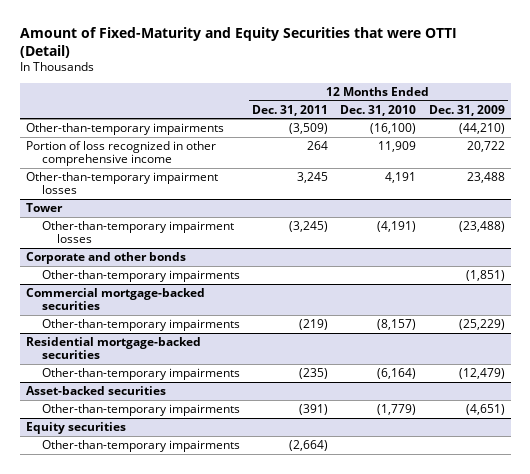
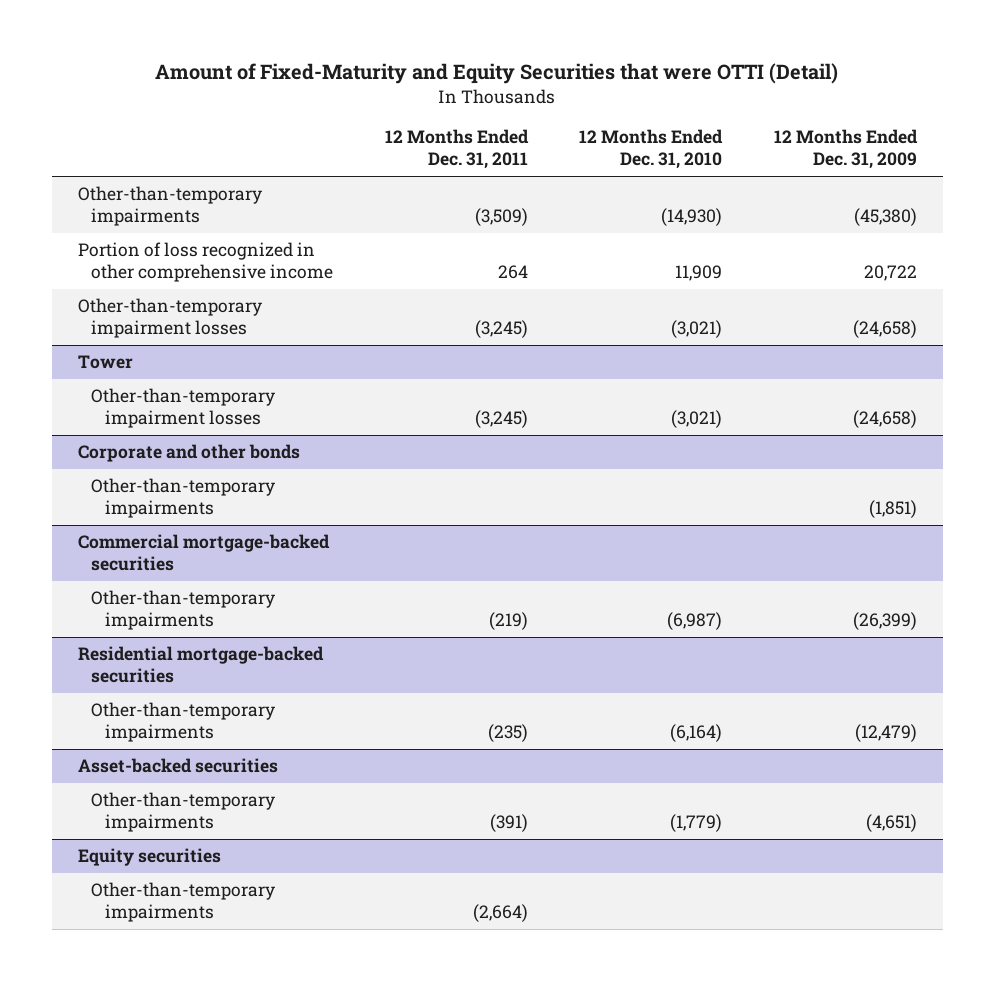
[370,122,417,134] (16,100) -> [661,208,723,227] (14,930)
[458,122,505,134] (44,210) -> [853,208,917,227] (45,380)
[296,171,328,183] 3,245 -> [474,320,528,339] (3,245)
[385,171,417,183] 4,191 -> [671,320,723,339] (3,021)
[466,171,505,183] 23,488 -> [852,320,917,339] (24,658)
[377,220,417,232] (4,191) -> [671,410,723,429] (3,021)
[458,220,505,232] (23,488) -> [852,410,917,429] (24,658)
[377,318,417,330] (8,157) -> [667,612,723,631] (6,987)
[458,318,505,330] (25,229) -> [852,612,917,631] (26,399)

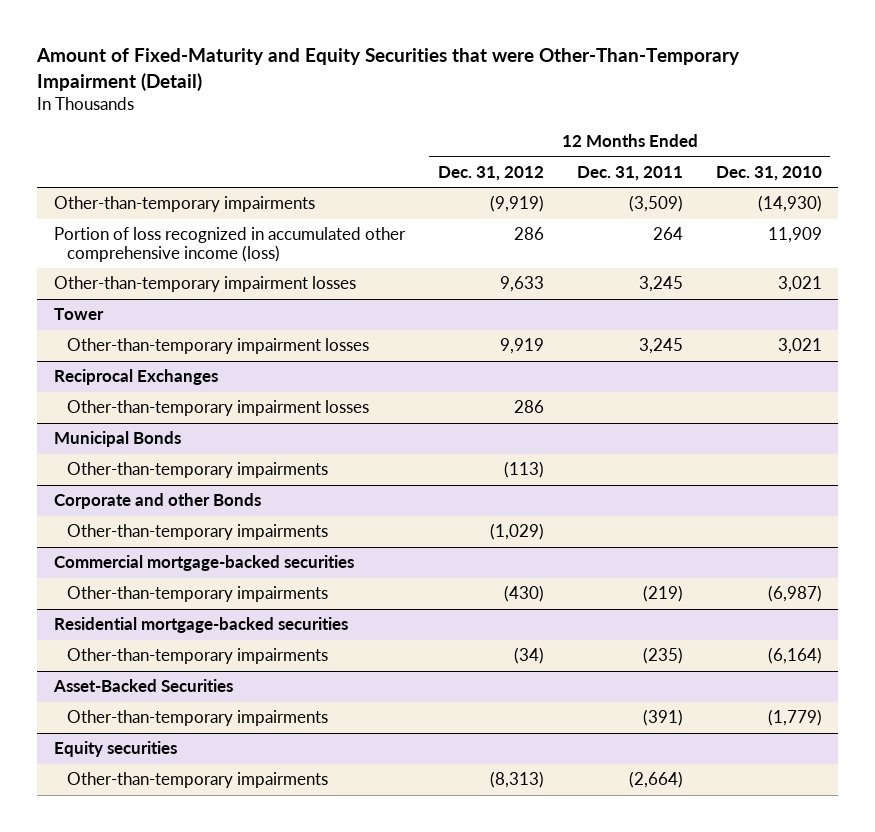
[155,63,839,85] Amount of Fixed-Maturity and Equity Securities that were OTTI (Detail) -> [36,48,741,91] Amount of Fixed-Maturity and Equity Securities that were Other-Than-Temporary Impairment (Detail)
[773,129,918,170] 12 Months Ended Dec. 31, 2009 -> none
none -> [437,165,544,181] Dec. 31, 2012
[77,242,334,283] Portion of loss recognized in other comprehensive income -> [53,227,406,262] Portion of loss recognized in accumulated other comprehensive income (loss)
[474,320,528,339] (3,245) -> [638,276,683,293] 3,245
[671,320,723,339] (3,021) -> [777,276,822,293] 3,021
[77,444,300,463] Corporate and other bonds -> none
[474,410,528,429] (3,245) -> [638,338,683,355] 3,245
[671,410,723,429] (3,021) -> [777,338,822,355] 3,021
none -> [53,369,218,386] Reciprocal Exchanges
none -> [67,400,370,417] Other-than-temporary impairment losses
none -> [53,431,181,448] Municipal Bonds
none -> [53,493,261,510] Corporate and other Bonds
none -> [67,524,329,541] Other-than-temporary impairments
[77,758,278,774] Asset-backed securities -> [52,679,233,693] Asset-Backed Securities

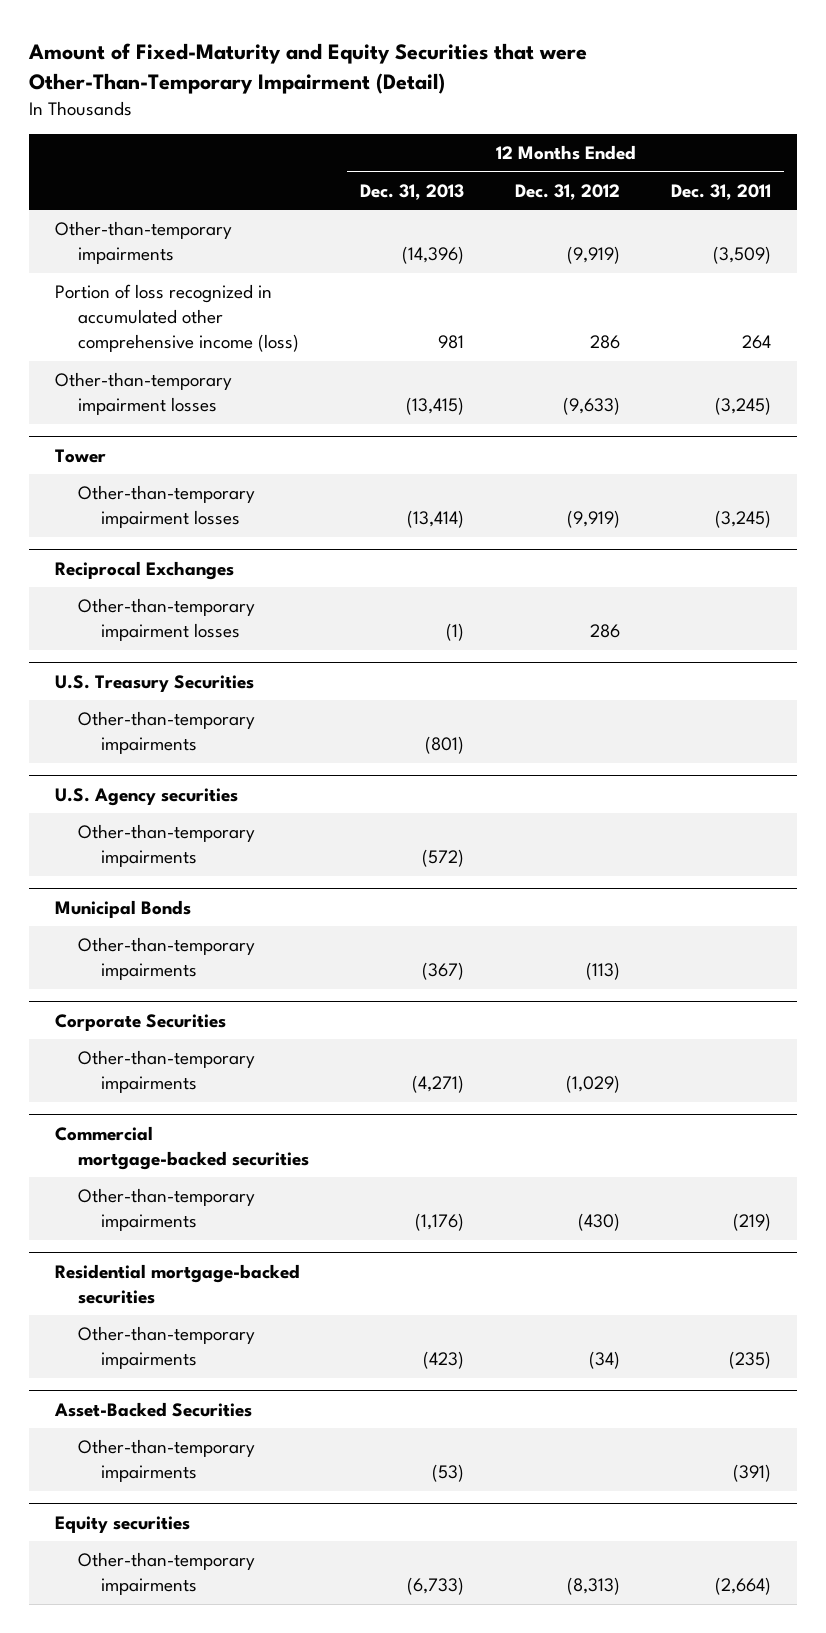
[715,165,822,181] Dec. 31, 2010 -> none
none -> [360,184,465,201] Dec. 31, 2013
[499,276,544,293] 9,633 -> [563,397,621,416] (9,633)
[638,276,683,293] 3,245 -> [715,397,772,416] (3,245)
[499,338,544,355] 9,919 -> [567,510,621,529] (9,919)
[638,338,683,355] 3,245 -> [715,510,772,529] (3,245)
none -> [54,674,254,692] U.S. Treasury Securities
none -> [78,711,256,755] Other-than-temporary impairments
none -> [54,787,238,806] U.S. Agency securities
none -> [78,824,256,868] Other-than-temporary impairments
[53,493,261,510] Corporate and other Bonds -> none
none -> [54,1013,226,1031] Corporate Securities

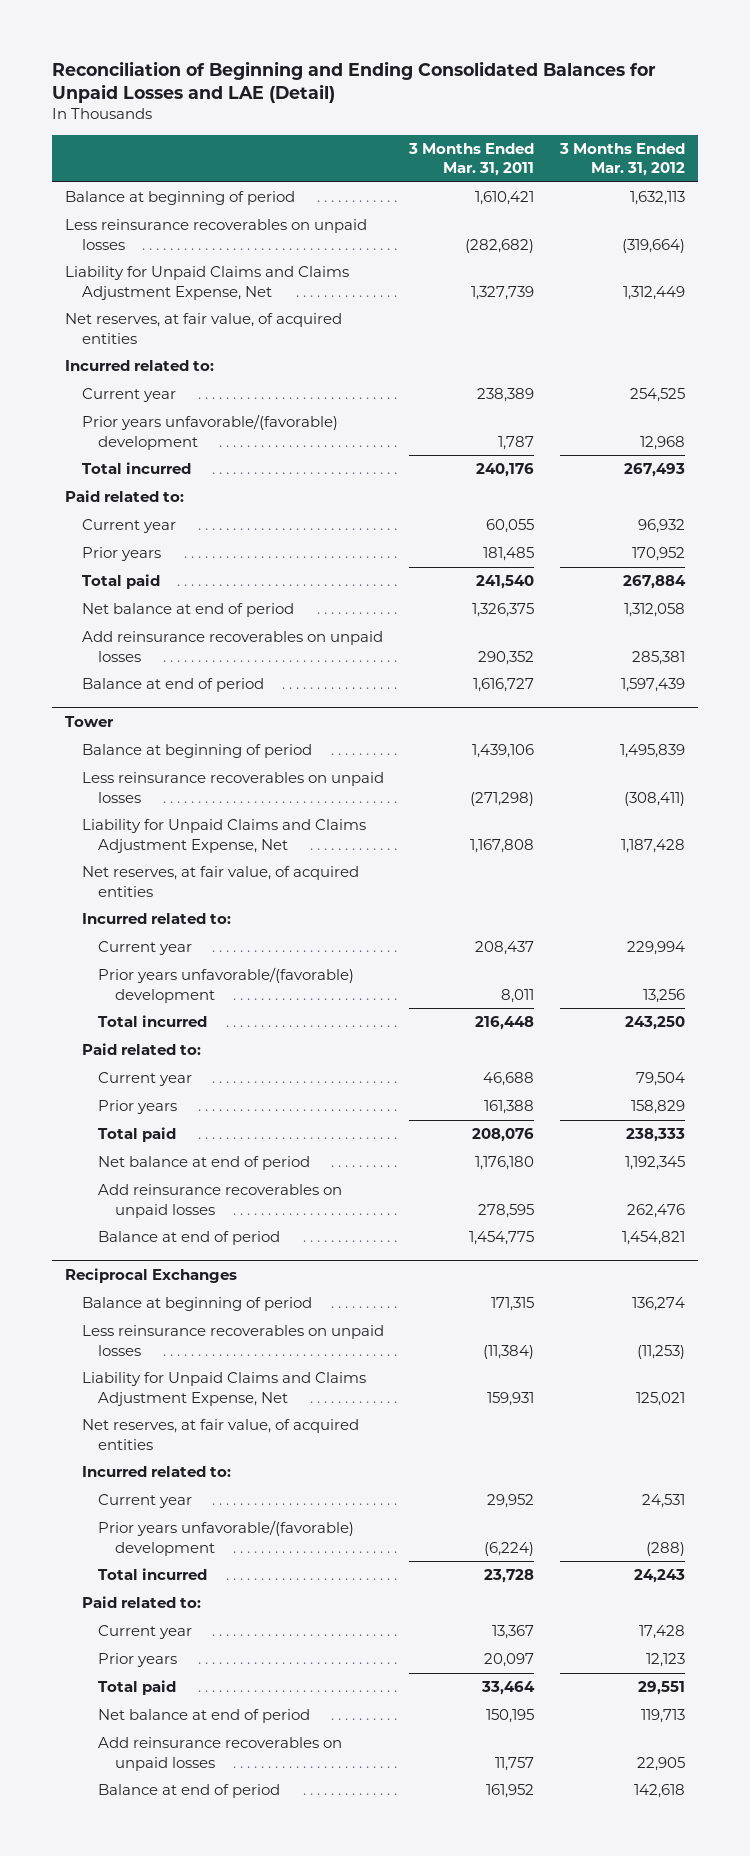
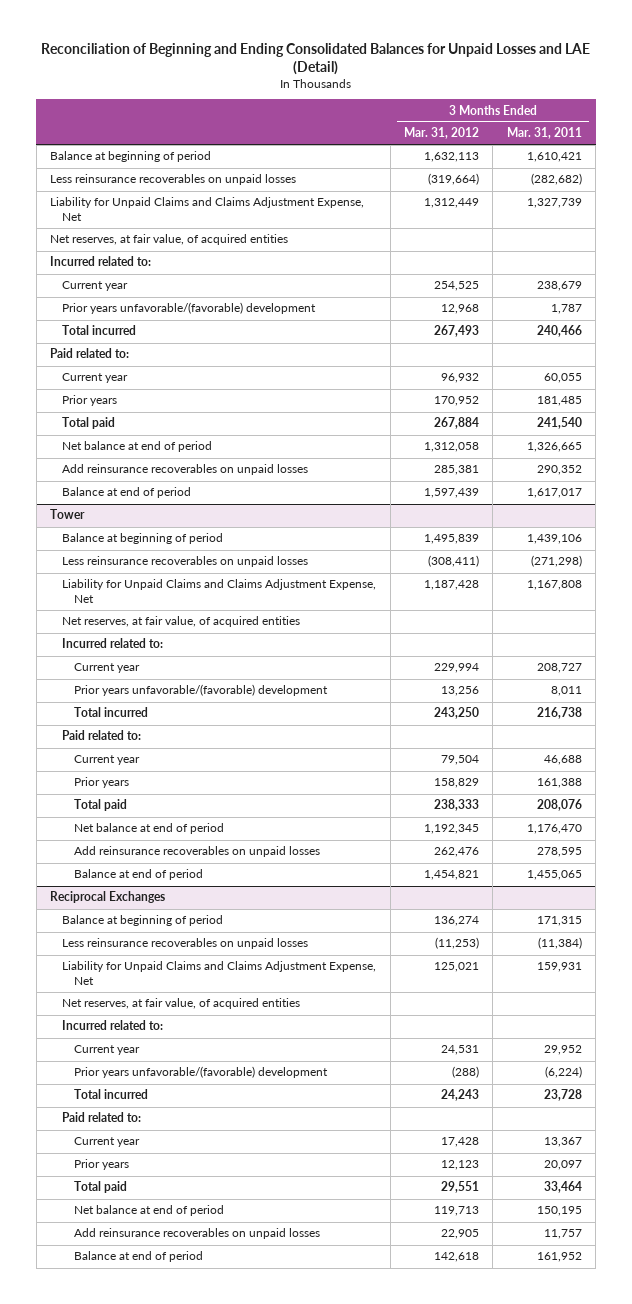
[477,388,535,403] 238,389 -> [536,281,582,292] 238,679
[476,463,535,478] 240,176 -> [536,325,582,338] 240,466
[472,603,535,618] 1,326,375 -> [526,442,582,453] 1,326,665
[473,678,535,693] 1,616,727 -> [526,488,582,499] 1,617,017
[475,941,535,956] 208,437 -> [536,663,582,674] 208,727
[475,1016,535,1031] 216,448 -> [536,707,582,720] 216,738
[475,1156,535,1171] 1,176,180 -> [526,824,582,835] 1,176,470
[469,1231,535,1246] 1,454,775 -> [526,870,582,881] 1,455,065

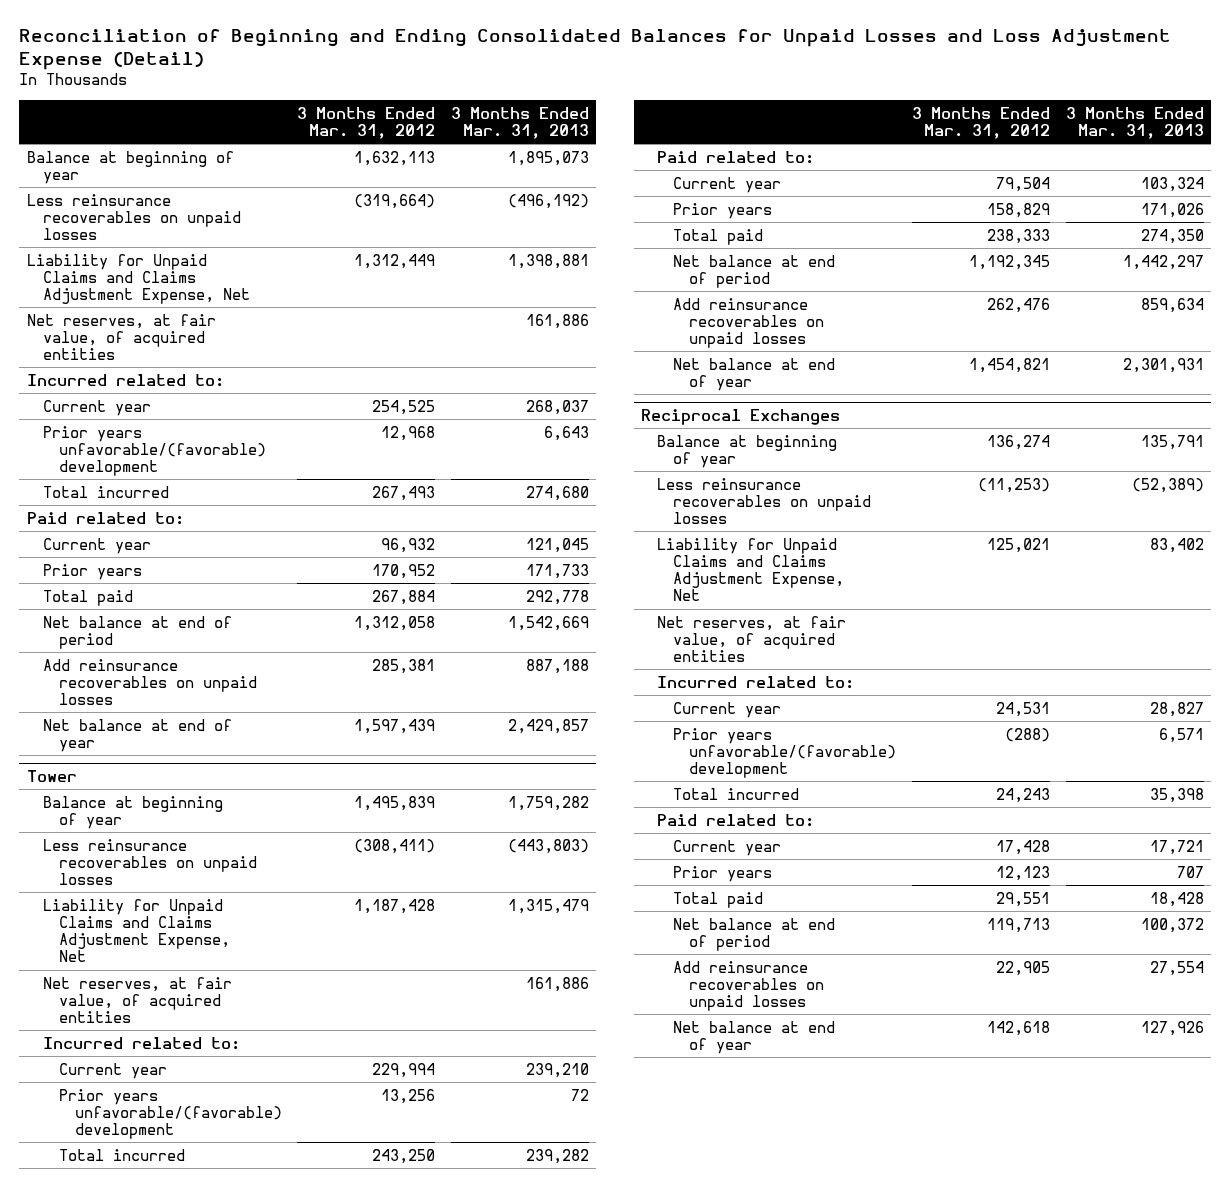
[40,43,590,76] Reconciliation of Beginning and Ending Consolidated Balances for Unpaid Losses and LAE (Detail) -> [18,28,1171,71] Reconciliation of Beginning and Ending Consolidated Balances for Unpaid Losses and Loss Adjustment Expense (Detail)
[506,127,582,140] Mar. 31, 2011 -> none
none -> [450,106,589,139] 3 Months Ended Mar. 31, 2013
[50,151,212,163] Balance at beginning of period -> [26,150,234,184] Balance at beginning of year
[62,487,192,499] Balance at end of period -> [42,718,232,752] Net balance at end of year
[62,533,224,545] Balance at beginning of period -> [42,795,223,829] Balance at beginning of year
[74,869,204,881] Balance at end of period -> [673,357,836,391] Net balance at end of year
[62,915,224,927] Balance at beginning of period -> [657,434,838,468] Balance at beginning of year
[74,1251,204,1263] Balance at end of period -> [673,1020,836,1054] Net balance at end of year

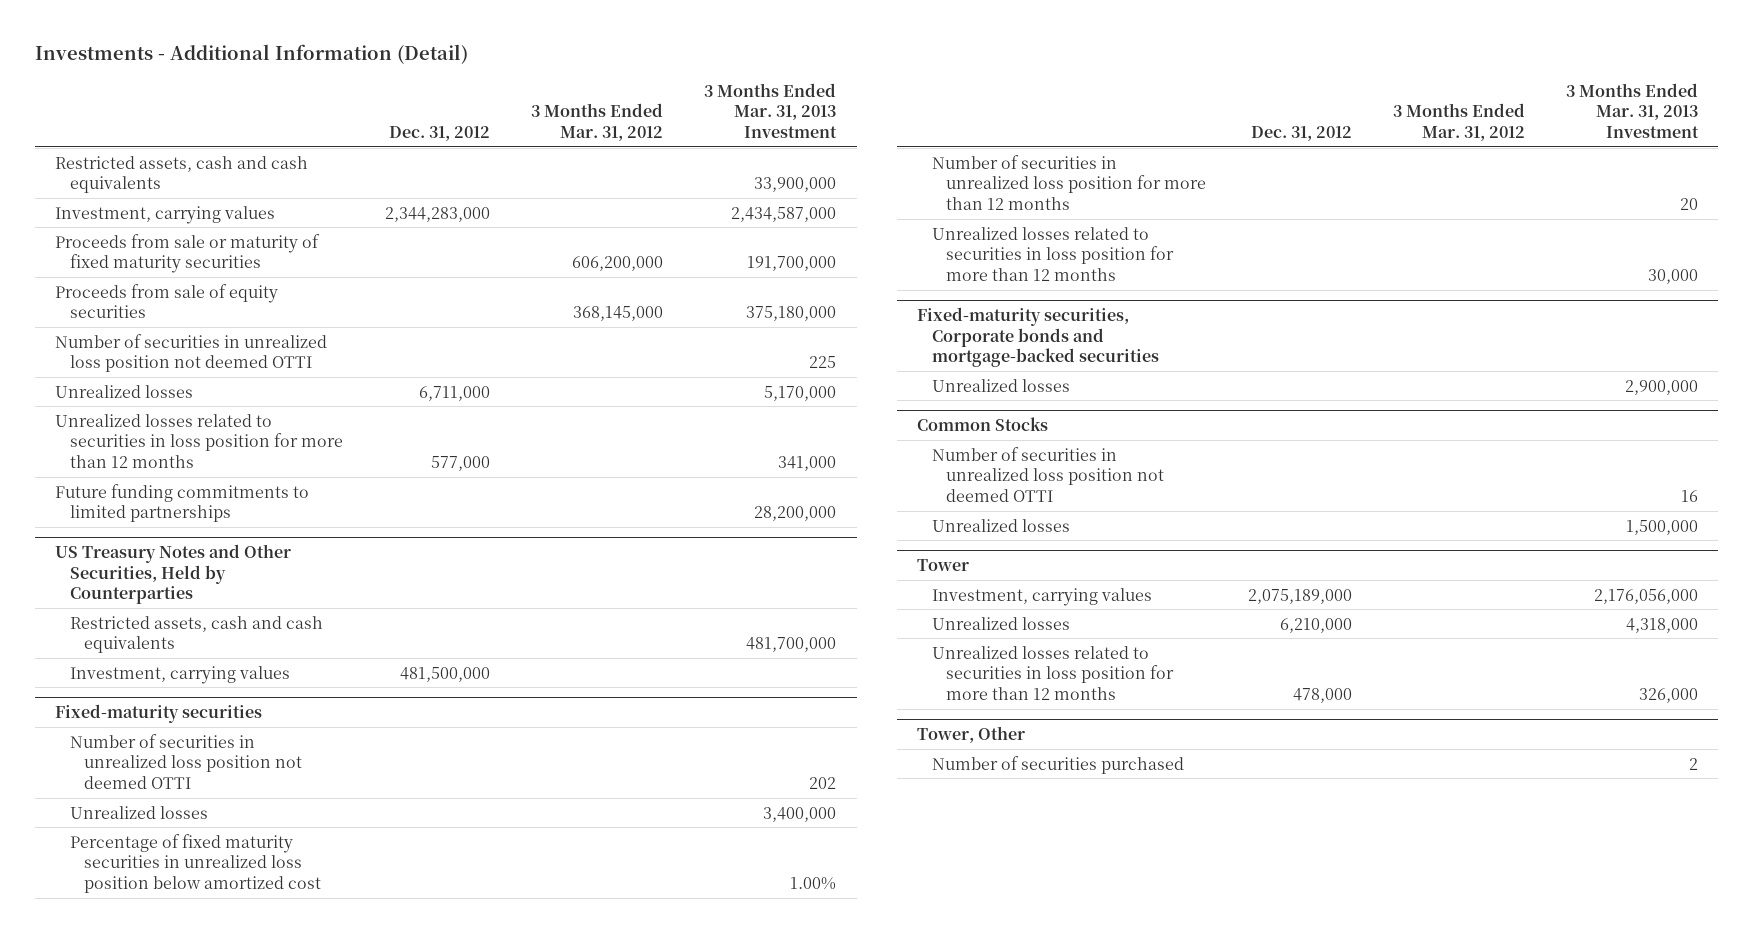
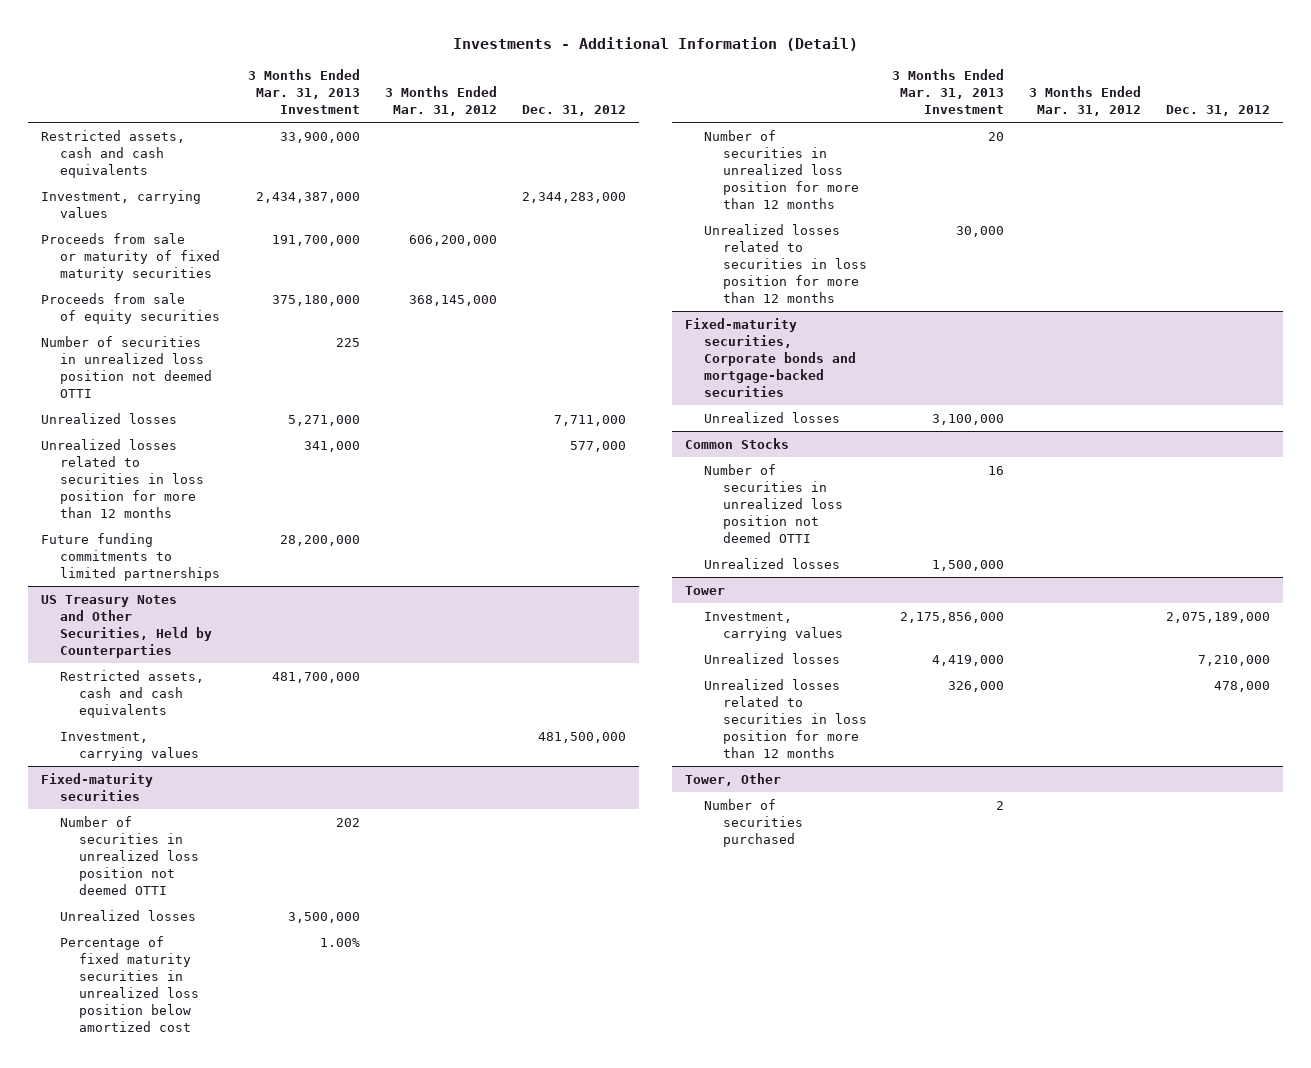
[731,206,837,222] 2,434,587,000 -> [256,191,361,203] 2,434,387,000
[419,385,491,401] 6,711,000 -> [554,414,627,426] 7,711,000
[764,385,837,401] 5,170,000 -> [288,414,361,426] 5,271,000
[763,806,837,822] 3,400,000 -> [288,911,361,923] 3,500,000
[1624,379,1698,395] 2,900,000 -> [931,413,1004,425] 3,100,000
[1593,588,1698,604] 2,176,056,000 -> [899,611,1004,623] 2,175,856,000
[1279,617,1352,633] 6,210,000 -> [1198,654,1271,666] 7,210,000
[1625,617,1698,633] 4,318,000 -> [931,654,1004,666] 4,419,000

